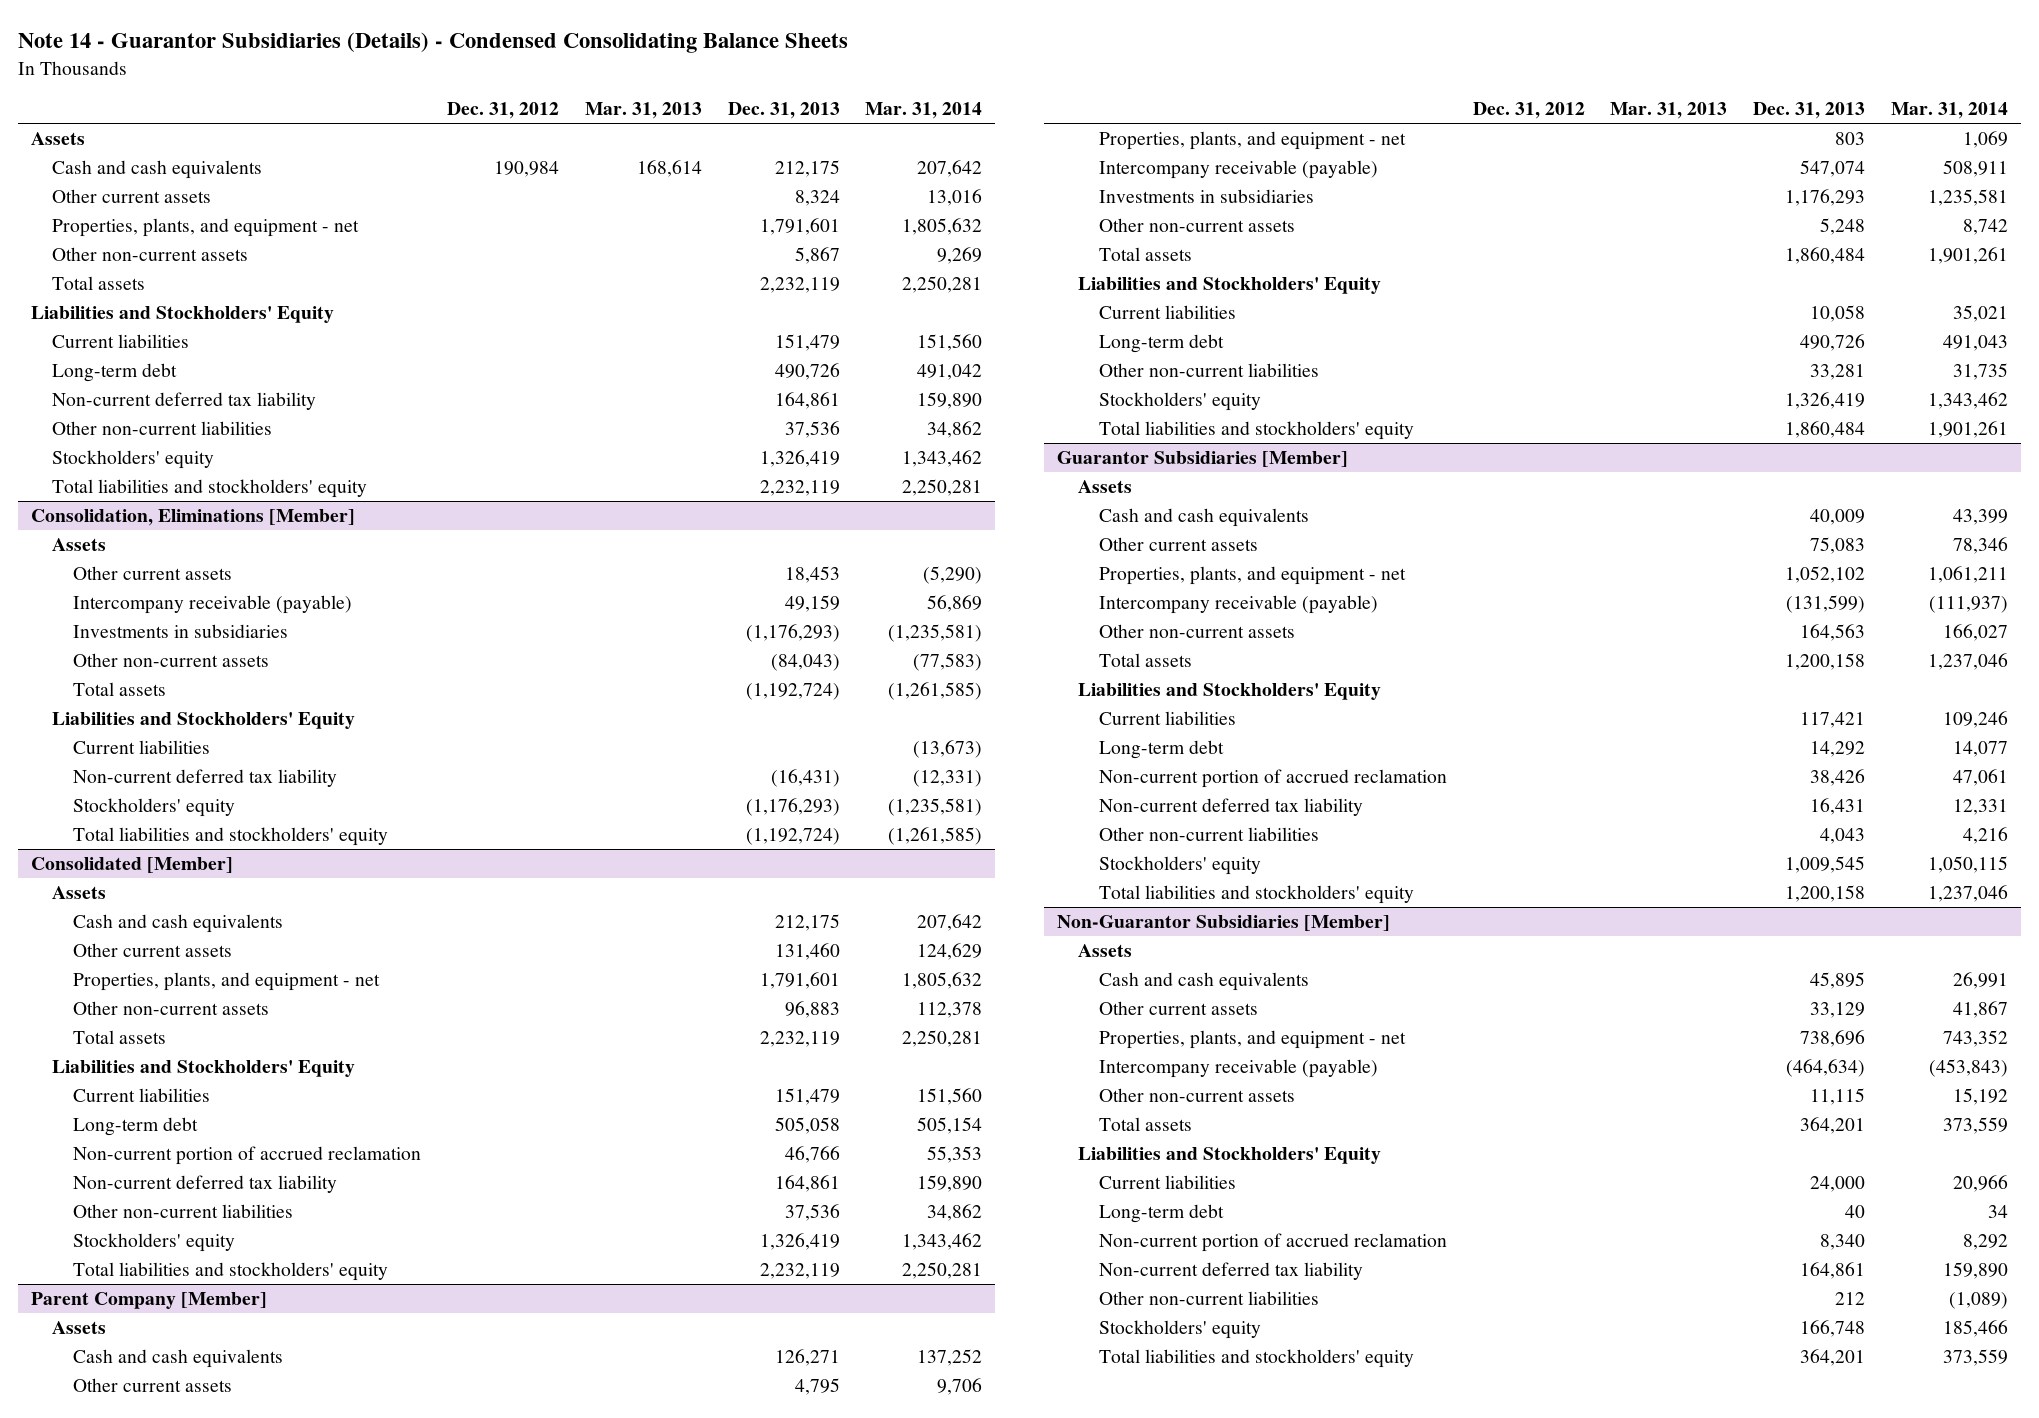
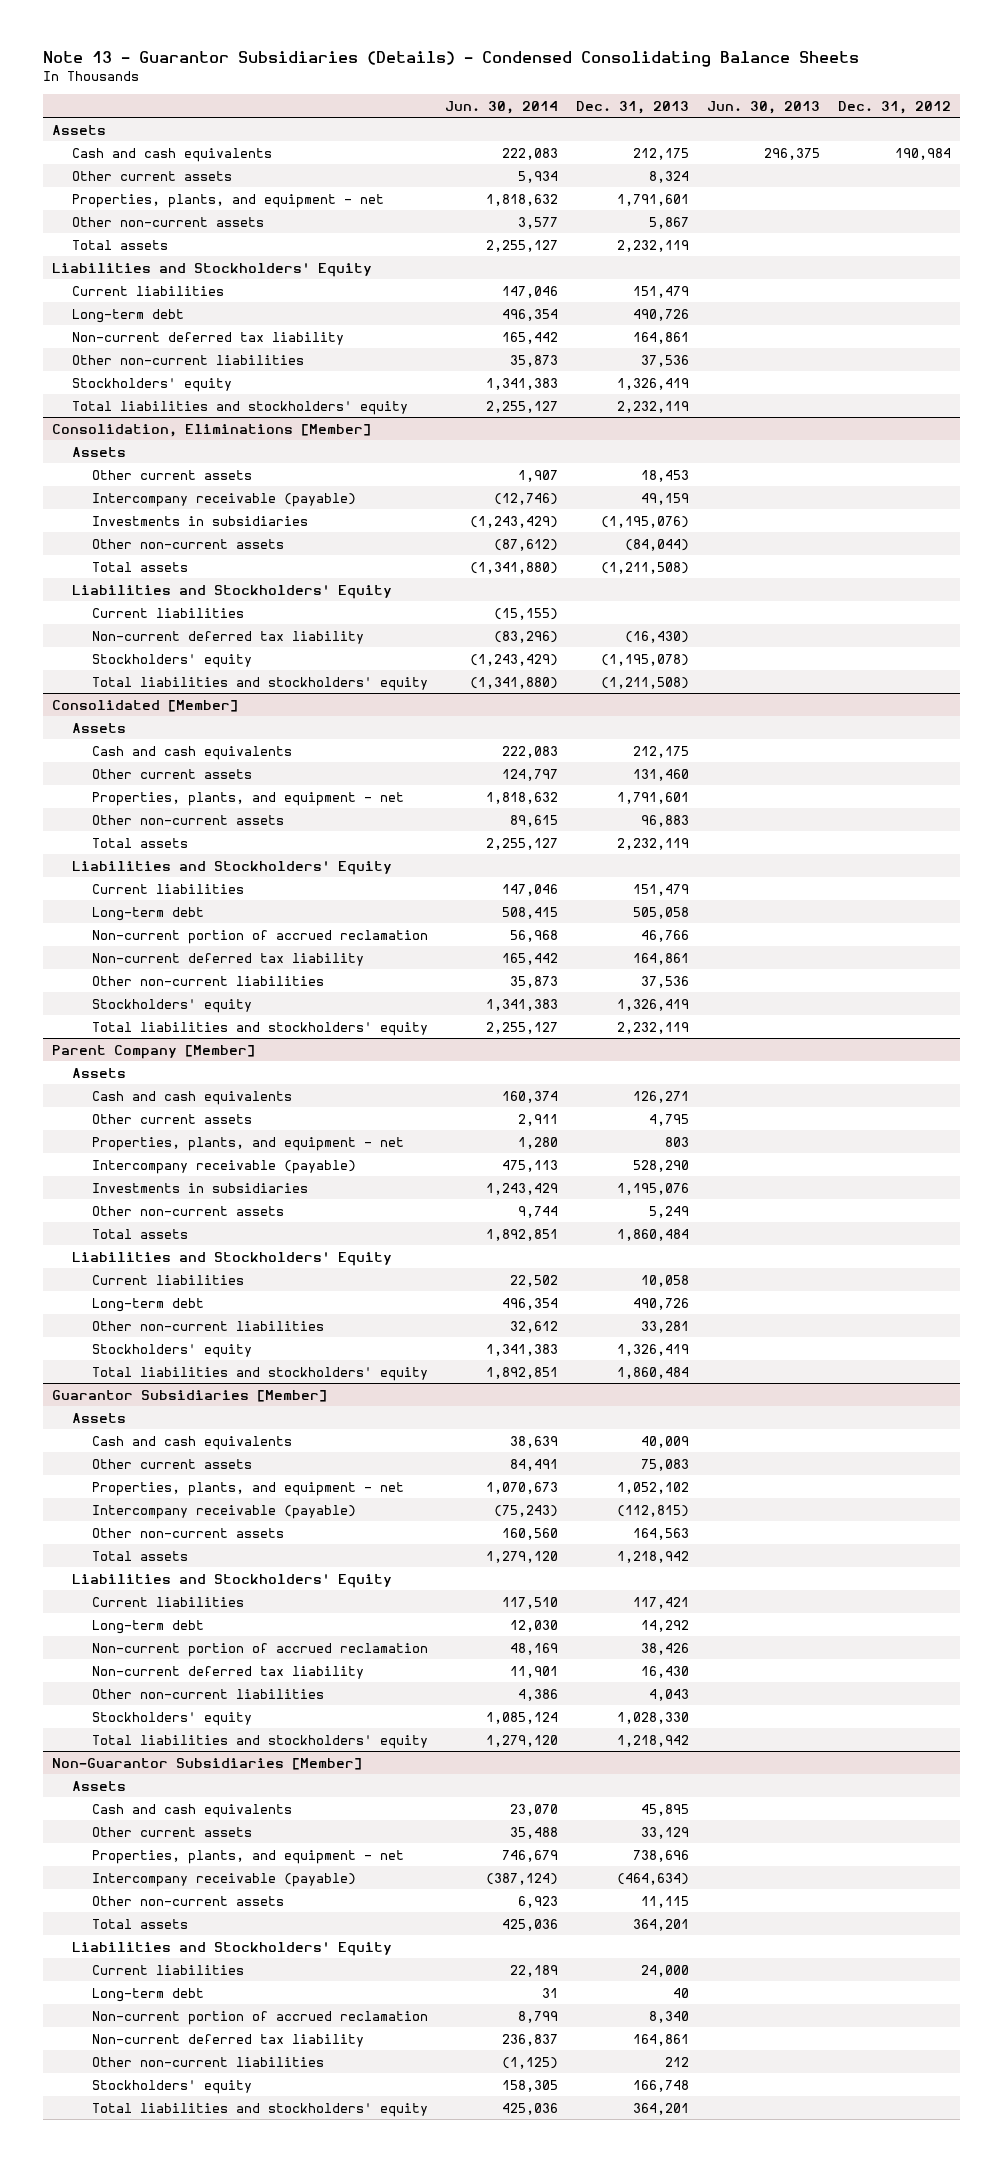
[18,32,849,54] Note 14 - Guarantor Subsidiaries (Details) - Condensed Consolidating Balance Sheets -> [43,51,860,68] Note 13 - Guarantor Subsidiaries (Details) - Condensed Consolidating Balance Sheets
[584,102,702,120] Mar. 31, 2013 -> none
[865,102,983,120] Mar. 31, 2014 -> none
none -> [445,100,559,114] Jun. 30, 2014
none -> [707,100,821,114] Jun. 30, 2013
[745,623,840,642] (1,176,293) -> [601,515,690,528] (1,195,076)
[770,653,840,671] (84,043) -> [625,538,690,551] (84,044)
[745,682,840,700] (1,192,724) -> [601,561,690,574] (1,211,508)
[770,768,840,787] (16,431) -> [625,630,690,643] (16,430)
[745,797,840,816] (1,176,293) -> [601,653,690,666] (1,195,078)
[745,827,840,845] (1,192,724) -> [601,676,690,689] (1,211,508)
[1800,159,1866,177] 547,074 -> [633,1159,690,1172] 528,290
[1785,188,1866,206] 1,176,293 -> [617,1182,690,1195] 1,195,076
[1820,217,1866,235] 5,248 -> [649,1205,690,1218] 5,249
[1786,594,1866,613] (131,599) -> [617,1504,690,1517] (112,815)
[1785,652,1866,670] 1,200,158 -> [617,1550,690,1563] 1,218,942
[1810,797,1866,815] 16,431 -> [641,1665,690,1678] 16,430
[1785,855,1866,873] 1,009,545 -> [617,1711,690,1724] 1,028,330
[1785,884,1866,902] 1,200,158 -> [617,1734,690,1747] 1,218,942

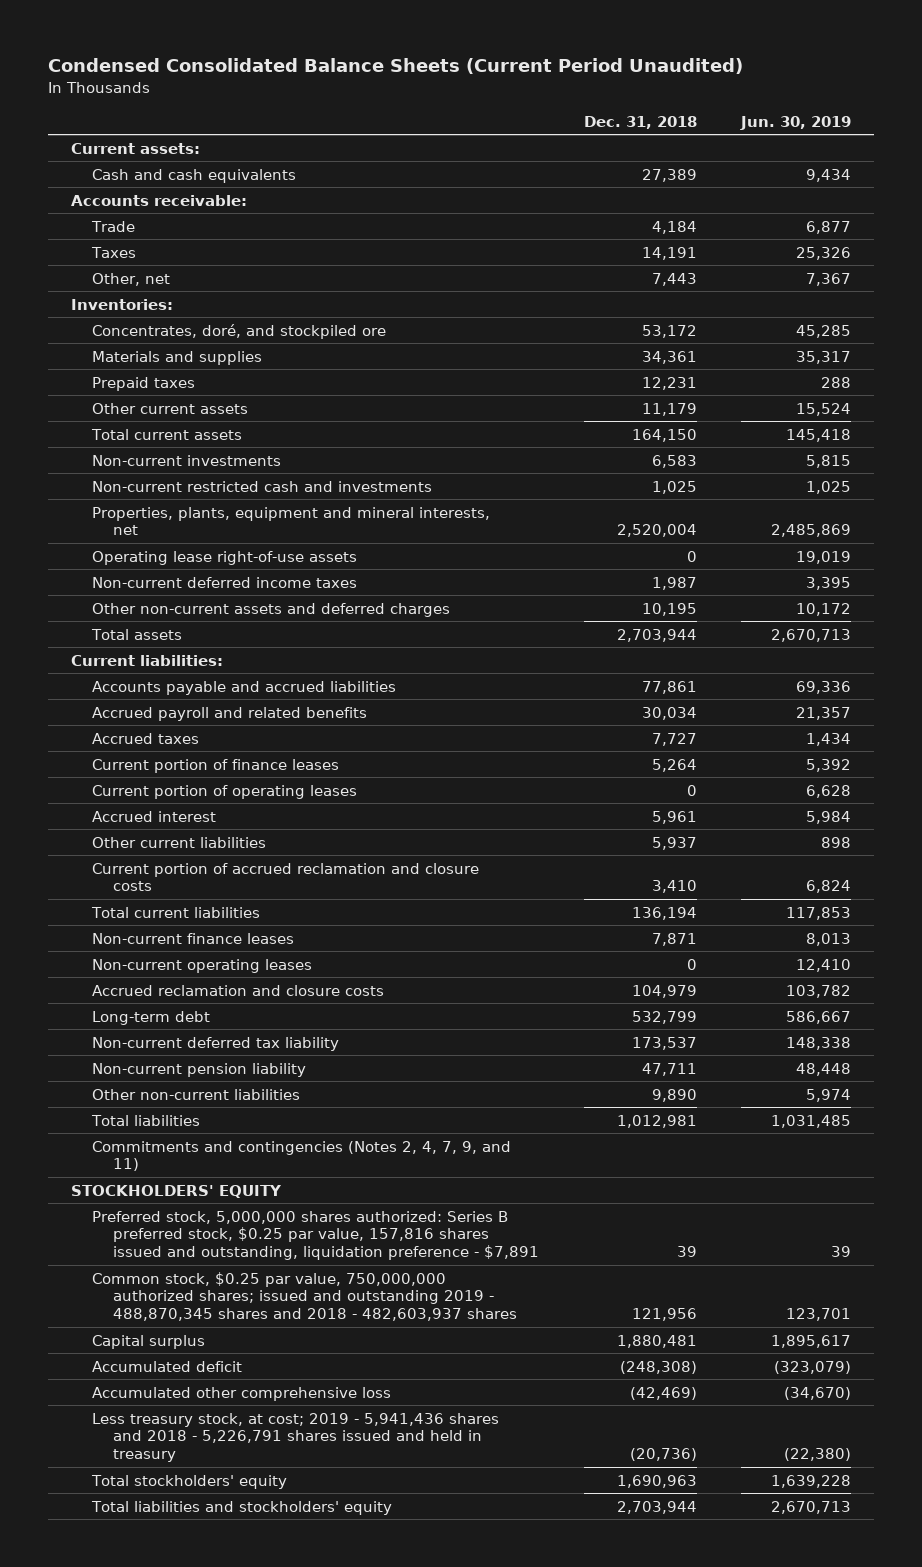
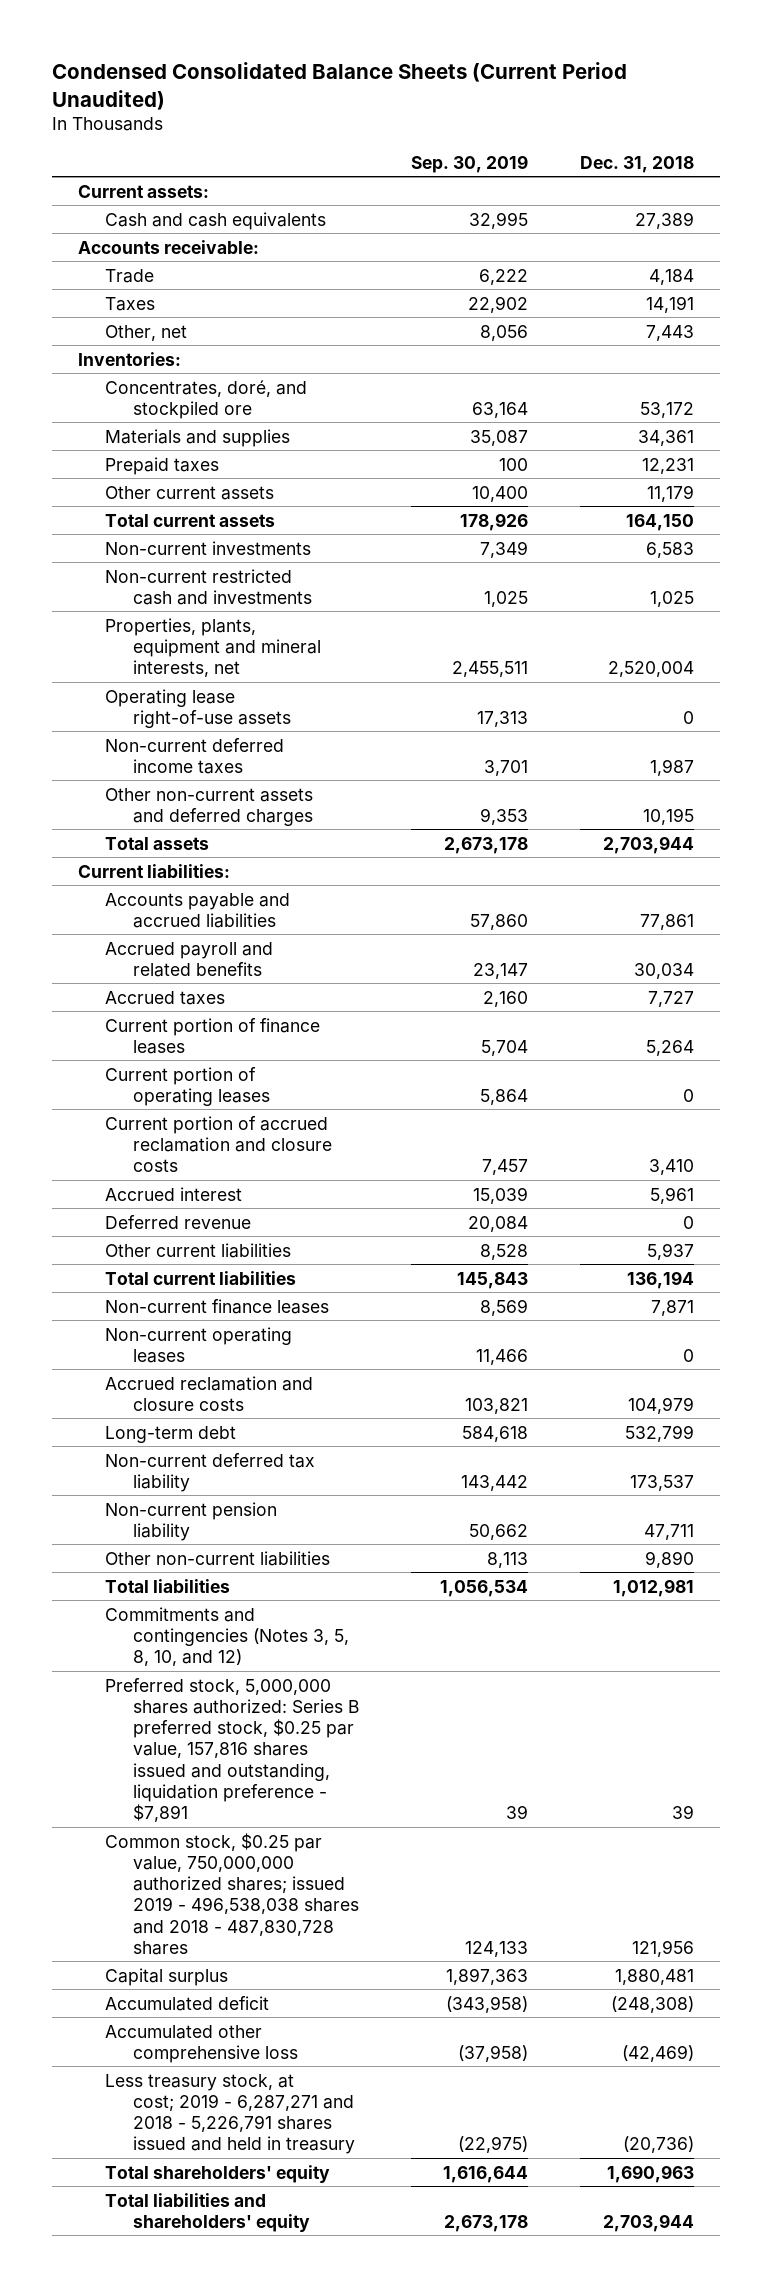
[740,115,852,130] Jun. 30, 2019 -> none
none -> [410,154,528,173] Sep. 30, 2019
[91,862,479,892] Current portion of accrued reclamation and closure costs -> [105,1115,332,1173] Current portion of accrued reclamation and closure costs
none -> [105,1214,252,1229] Deferred revenue
[70,1184,282,1198] STOCKHOLDERS' EQUITY -> none
[91,1140,511,1172] Commitments and contingencies (Notes 2, 4, 7, 9, and 11) -> [105,1606,349,1667] Commitments and contingencies (Notes 3, 5, 8, 10, and 12)
[91,1271,517,1322] Common stock, $0.25 par value, 750,000,000 authorized shares; issued and outstanding 2019 - 488,870,345 shares and 2018 - 482,603,937 shares -> [105,1832,359,1955] Common stock, $0.25 par value, 750,000,000 authorized shares; issued 2019 - 496,538,038 shares and 2018 - 487,830,728 shares
[91,1412,499,1463] Less treasury stock, at cost; 2019 - 5,941,436 shares and 2018 - 5,226,791 shares issued and held in treasury -> [105,2073,355,2155] Less treasury stock, at cost; 2019 - 6,287,271 and 2018 - 5,226,791 shares issued and held in treasury
[90,1474,287,1489] Total stockholders' equity -> [105,2164,331,2183] Total shareholders' equity
[90,1500,392,1515] Total liabilities and stockholders' equity -> [105,2192,310,2232] Total liabilities and shareholders' equity

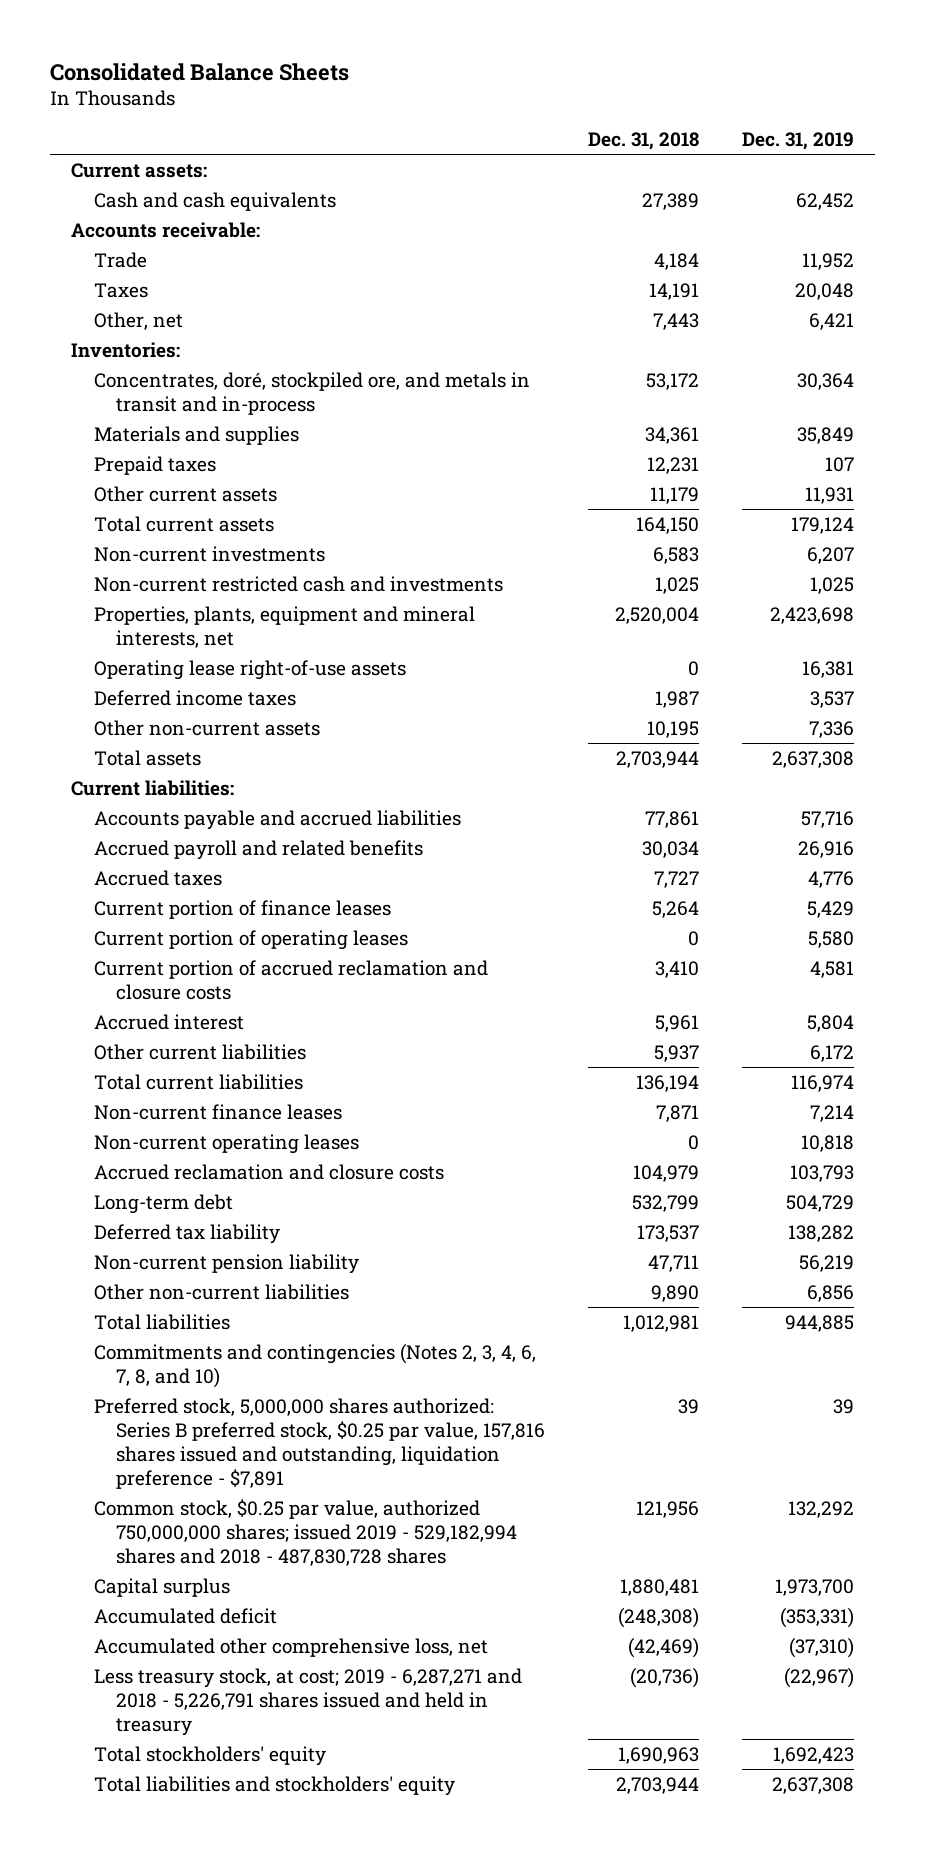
[51,62,627,110] Condensed Consolidated Balance Sheets (Current Period Unaudited) -> [50,62,350,81] Consolidated Balance Sheets
[410,154,528,173] Sep. 30, 2019 -> none
none -> [741,132,854,151] Dec. 31, 2019
[105,379,308,419] Concentrates, doré, and stockpiled ore -> [93,371,530,415] Concentrates, doré, stockpiled ore, and metals in transit and in-process
[105,737,285,774] Non-current deferred income taxes -> [93,689,296,706] Deferred income taxes
[105,787,314,826] Other non-current assets and deferred charges -> [93,719,320,736] Other non-current assets
[105,1214,252,1229] Deferred revenue -> none
[105,1452,316,1492] Non-current deferred tax liability -> [93,1223,280,1244] Deferred tax liability
[105,1606,349,1667] Commitments and contingencies (Notes 3, 5, 8, 10, and 12) -> [93,1342,536,1388] Commitments and contingencies (Notes 2, 3, 4, 6, 7, 8, and 10)
[105,1832,359,1955] Common stock, $0.25 par value, 750,000,000 authorized shares; issued 2019 - 496,538,038 shares and 2018 - 487,830,728 shares -> [93,1498,518,1567] Common stock, $0.25 par value, authorized 750,000,000 shares; issued 2019 - 529,182,994 shares and 2018 - 487,830,728 shares
[105,2024,298,2063] Accumulated other comprehensive loss -> [93,1637,488,1657] Accumulated other comprehensive loss, net
[105,2164,331,2183] Total shareholders' equity -> [93,1745,326,1766] Total stockholders' equity
[105,2192,310,2232] Total liabilities and shareholders' equity -> [93,1775,455,1796] Total liabilities and stockholders' equity

